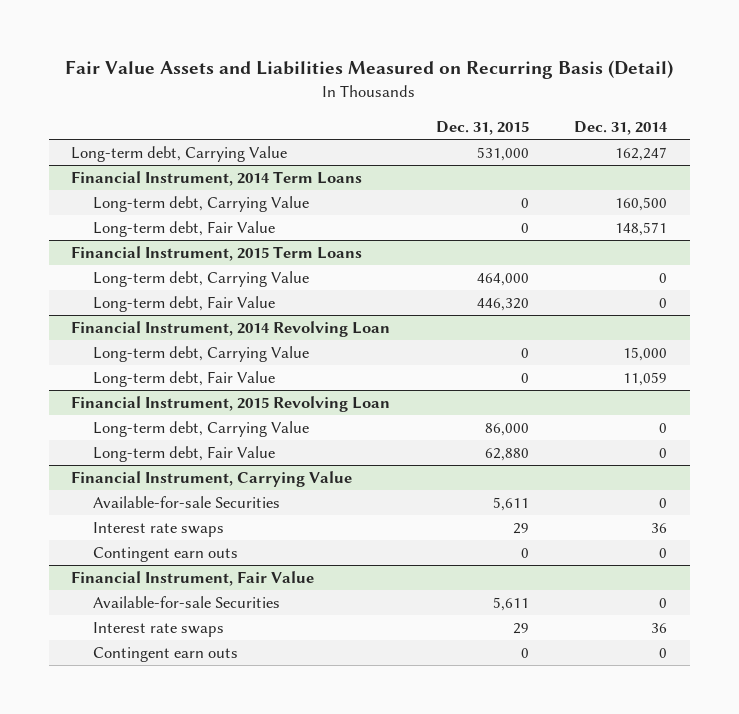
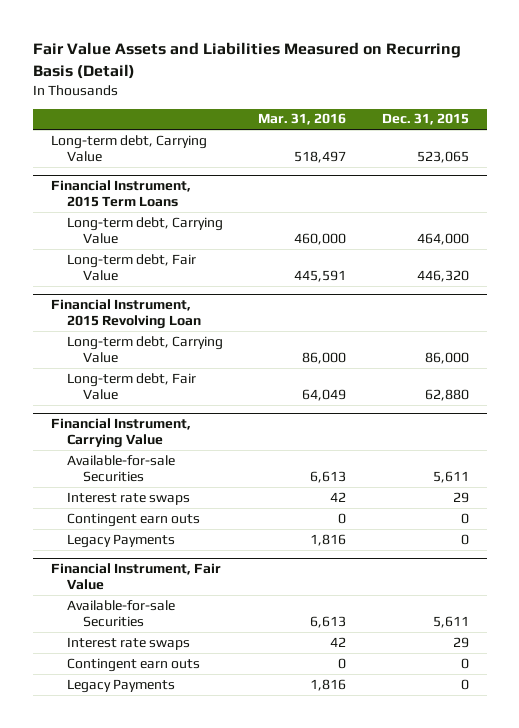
[574,120,669,135] Dec. 31, 2014 -> none
none -> [258,113,347,126] Mar. 31, 2016
[71,171,363,187] Financial Instrument, 2014 Term Loans -> none
[92,196,309,213] Long-term debt, Carrying Value -> none
[92,221,275,238] Long-term debt, Fair Value -> none
[476,147,529,162] 531,000 -> [416,151,469,164] 523,065
[71,321,391,338] Financial Instrument, 2014 Revolving Loan -> none
[92,346,309,363] Long-term debt, Carrying Value -> none
[92,371,275,388] Long-term debt, Fair Value -> none
none -> [66,533,175,548] Legacy Payments
none -> [66,678,175,693] Legacy Payments

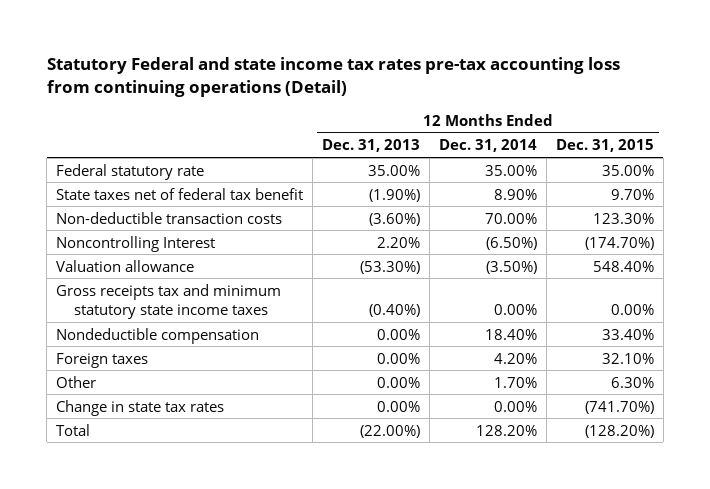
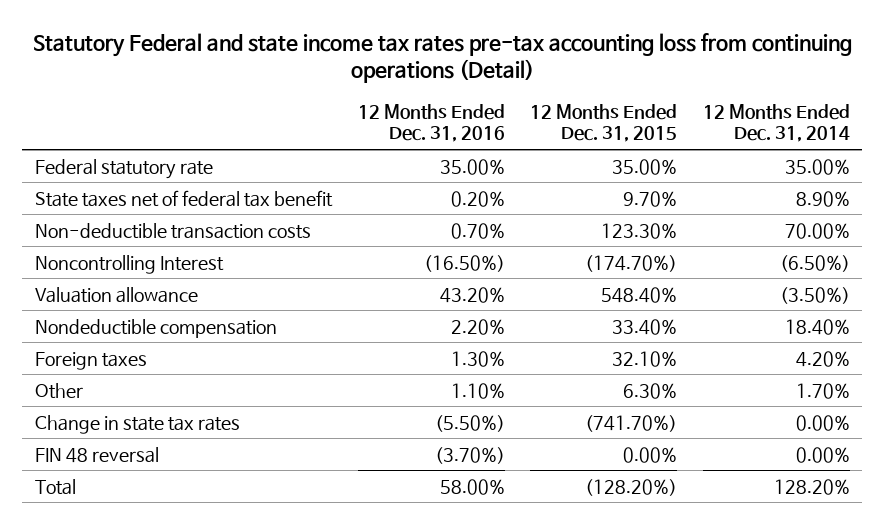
[322,139,421,153] Dec. 31, 2013 -> none
none -> [357,103,505,143] 12 Months Ended Dec. 31, 2016
[56,283,282,319] Gross receipts tax and minimum statutory state income taxes -> none
none -> [35,446,160,463] FIN 48 reversal

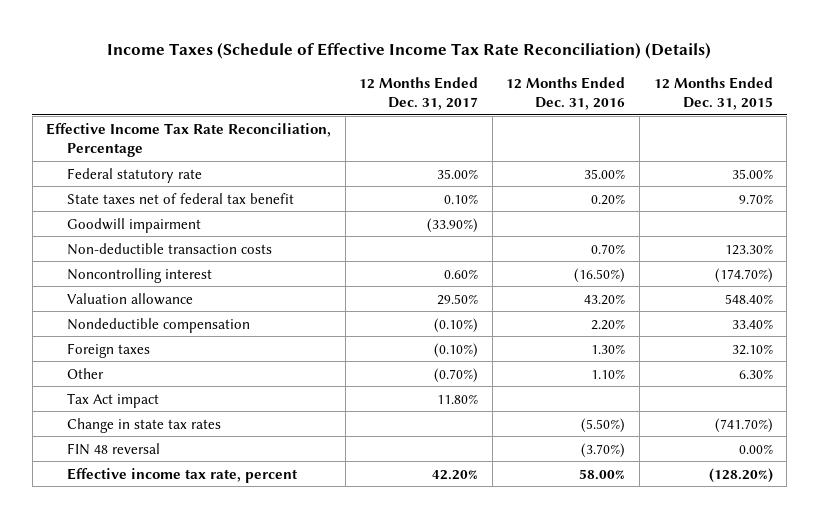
[33,32,853,84] Statutory Federal and state income tax rates pre-tax accounting loss from continuing operations (Detail) -> [107,42,712,60] Income Taxes (Schedule of Effective Income Tax Rate Reconciliation) (Details)
[702,103,850,143] 12 Months Ended Dec. 31, 2014 -> none
none -> [359,76,479,110] 12 Months Ended Dec. 31, 2017
none -> [46,122,332,157] Effective Income Tax Rate Reconciliation, Percentage
none -> [67,217,202,233] Goodwill impairment
[35,254,225,274] Noncontrolling Interest -> [67,267,213,283] Noncontrolling interest
none -> [67,392,160,408] Tax Act impact
[35,478,77,495] Total -> [67,467,299,483] Effective income tax rate, percent

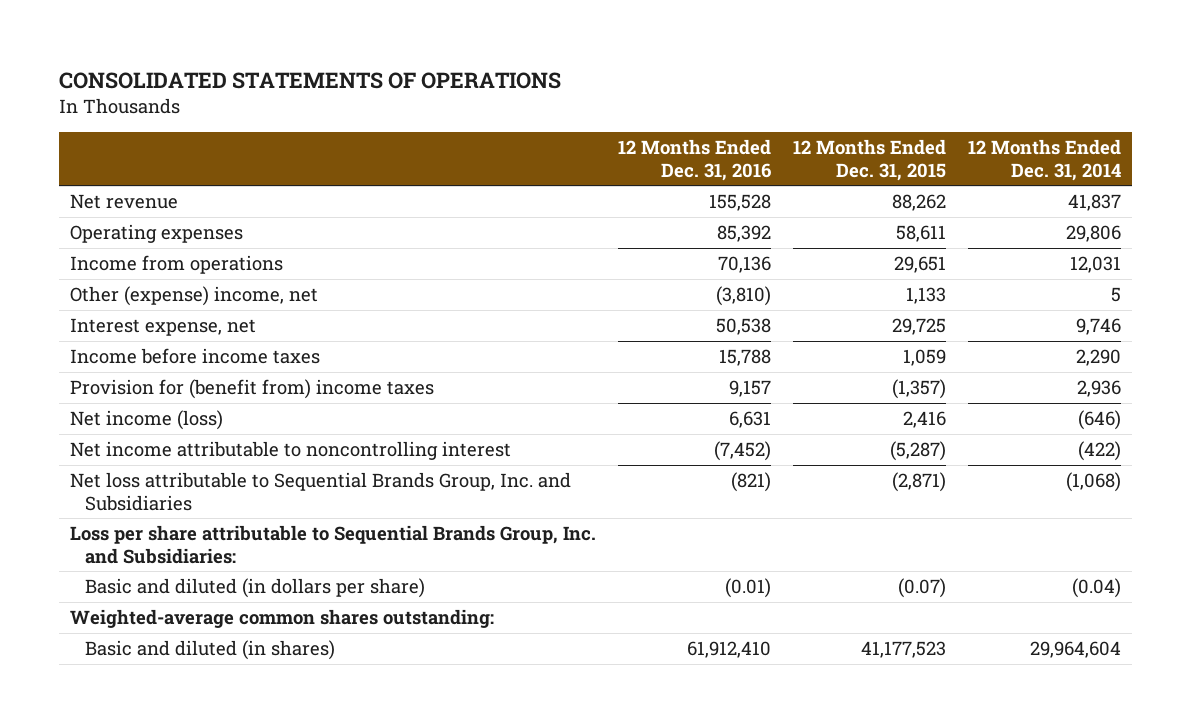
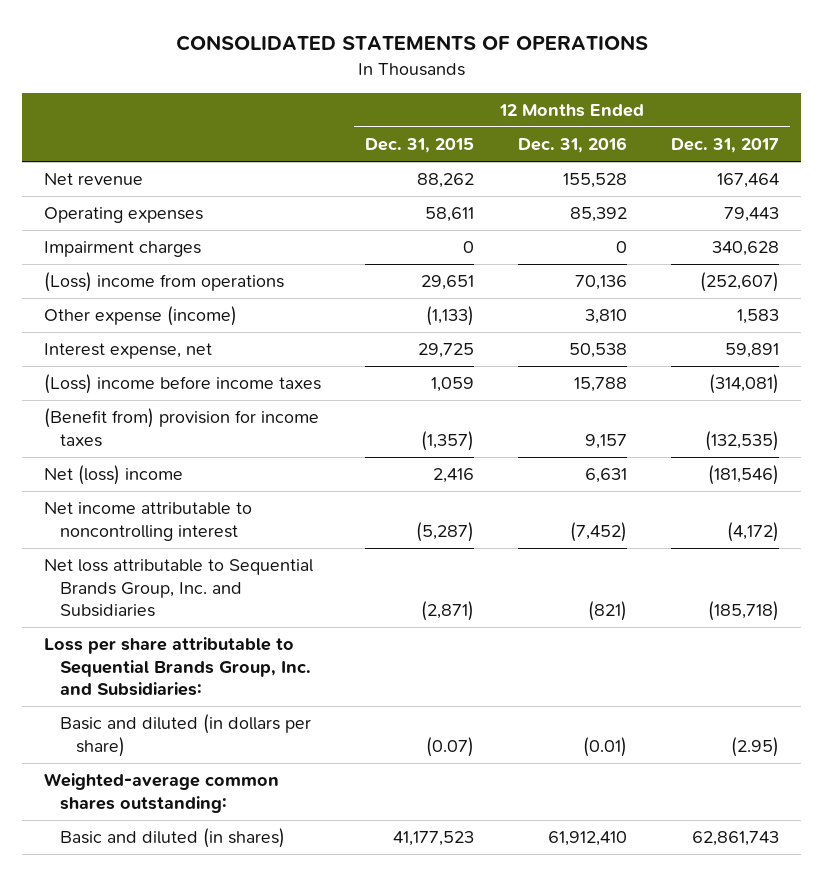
[967,139,1121,181] 12 Months Ended Dec. 31, 2014 -> none
none -> [671,138,780,154] Dec. 31, 2017
none -> [44,241,202,258] Impairment charges
[70,255,284,275] Income from operations -> [44,272,285,293] (Loss) income from operations
[70,286,319,307] Other (expense) income, net -> [44,306,238,327] Other expense (income)
[716,286,772,307] (3,810) -> [585,309,628,325] 3,810
[905,287,946,305] 1,133 -> [426,306,475,327] (1,133)
[70,348,321,365] Income before income taxes -> [44,374,322,395] (Loss) income before income taxes
[70,379,435,400] Provision for (benefit from) income taxes -> [44,408,320,447] (Benefit from) provision for income taxes
[70,410,224,431] Net income (loss) -> [44,465,184,486] Net (loss) income

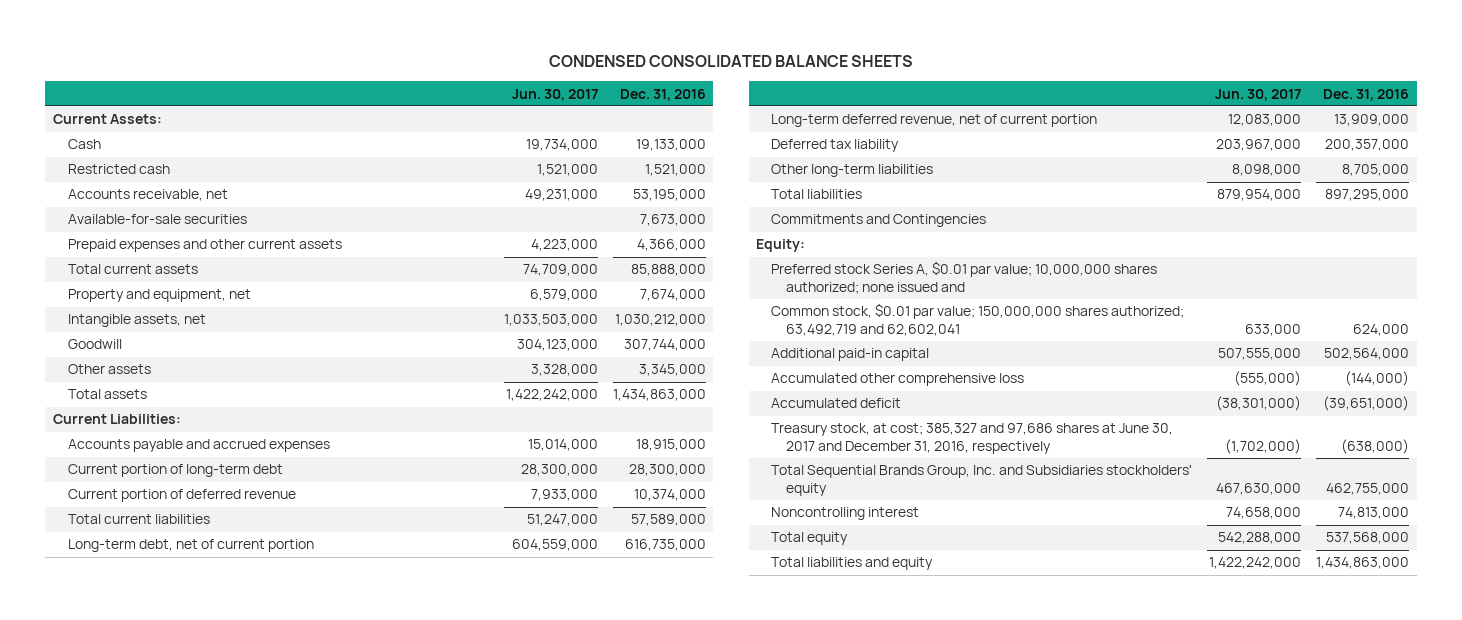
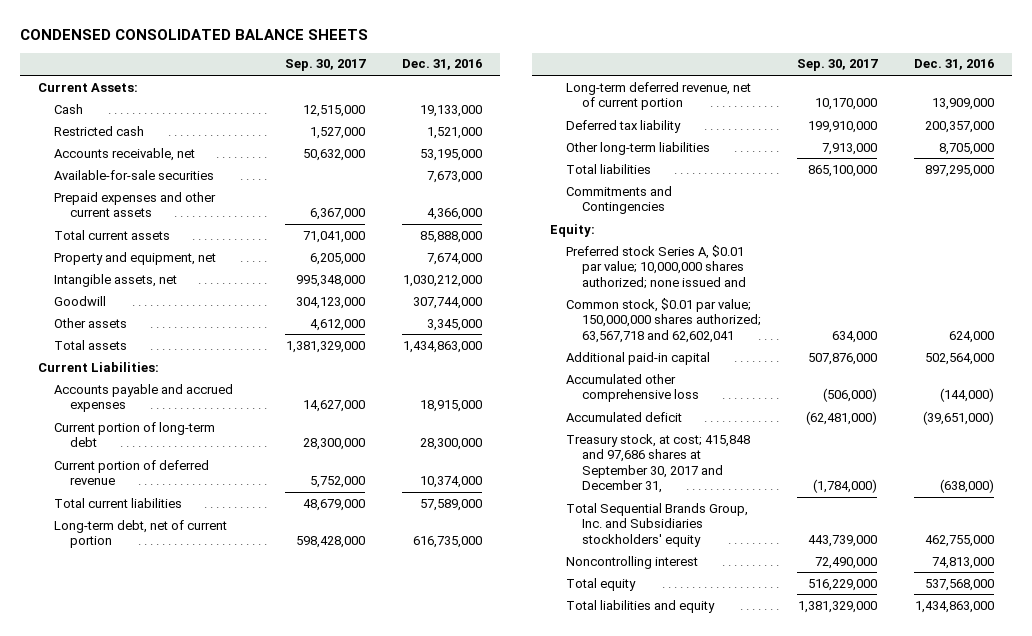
[511,88,598,101] Jun. 30, 2017 -> none
none -> [285,59,367,72] Sep. 30, 2017
[771,303,1185,337] Common stock, $0.01 par value; 150,000,000 shares authorized; 63,492,719 and 62,602,041 -> [566,297,762,343] Common stock, $0.01 par value; 150,000,000 shares authorized; 63,567,718 and 62,602,041
[771,423,1174,455] Treasury stock, at cost; 385,327 and 97,686 shares at June 30, 2017 and December 31, 2016, respectively -> [566,433,751,494] Treasury stock, at cost; 415,848 and 97,686 shares at September 30, 2017 and December 31,

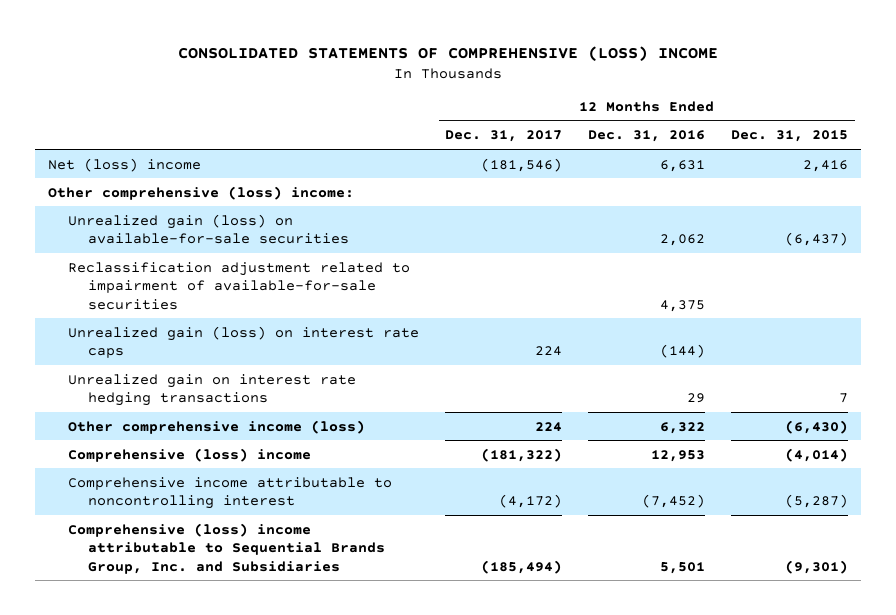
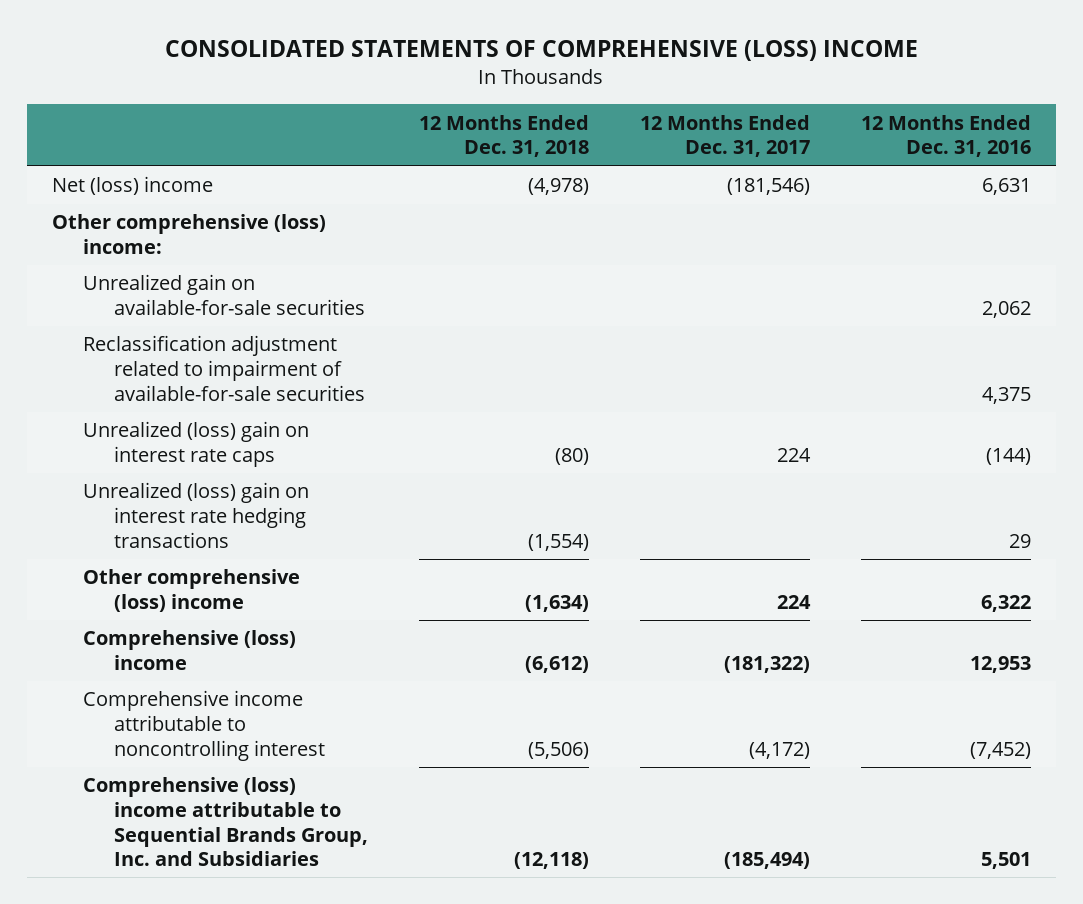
[731,130,849,143] Dec. 31, 2015 -> none
none -> [418,114,589,158] 12 Months Ended Dec. 31, 2018
[68,213,350,245] Unrealized gain (loss) on available-for-sale securities -> [82,274,365,316] Unrealized gain on available-for-sale securities
[68,325,420,359] Unrealized gain (loss) on interest rate caps -> [82,421,309,468] Unrealized (loss) gain on interest rate caps
[68,373,357,407] Unrealized gain on interest rate hedging transactions -> [82,482,309,548] Unrealized (loss) gain on interest rate hedging transactions
[68,419,366,434] Other comprehensive income (loss) -> [82,569,300,613] Other comprehensive (loss) income

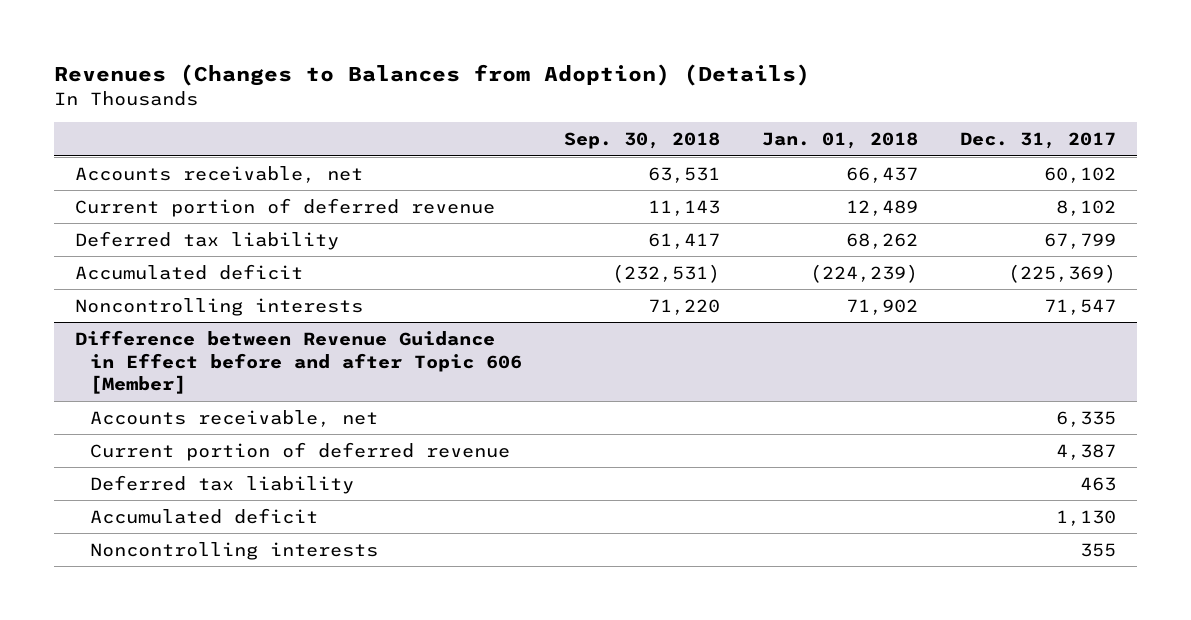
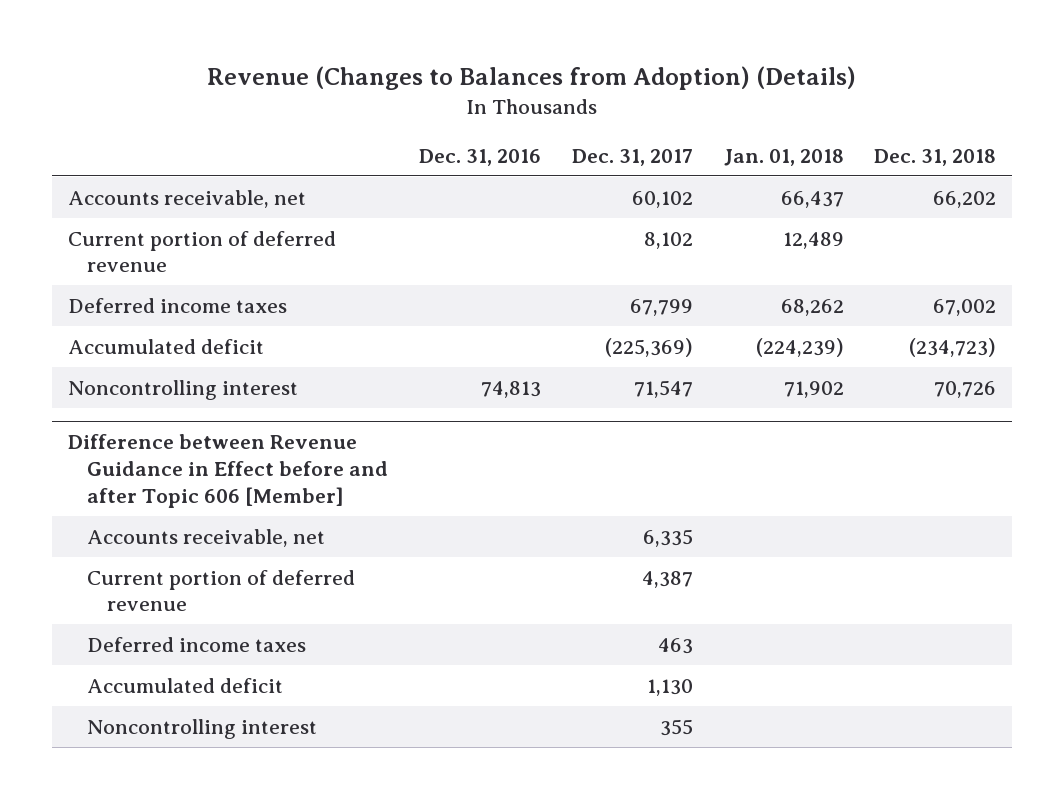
[53,64,810,87] Revenues (Changes to Balances from Adoption) (Details) -> [206,66,856,91] Revenue (Changes to Balances from Adoption) (Details)
[563,132,720,150] Sep. 30, 2018 -> none
none -> [419,148,542,166] Dec. 31, 2016
none -> [874,148,997,166] Dec. 31, 2018
[74,230,339,250] Deferred tax liability -> [67,297,287,313] Deferred income taxes
[74,297,363,316] Noncontrolling interests -> [67,379,298,400] Noncontrolling interest
[89,474,354,494] Deferred tax liability -> [87,636,307,652] Deferred income taxes
[89,541,378,560] Noncontrolling interests -> [87,718,318,739] Noncontrolling interest

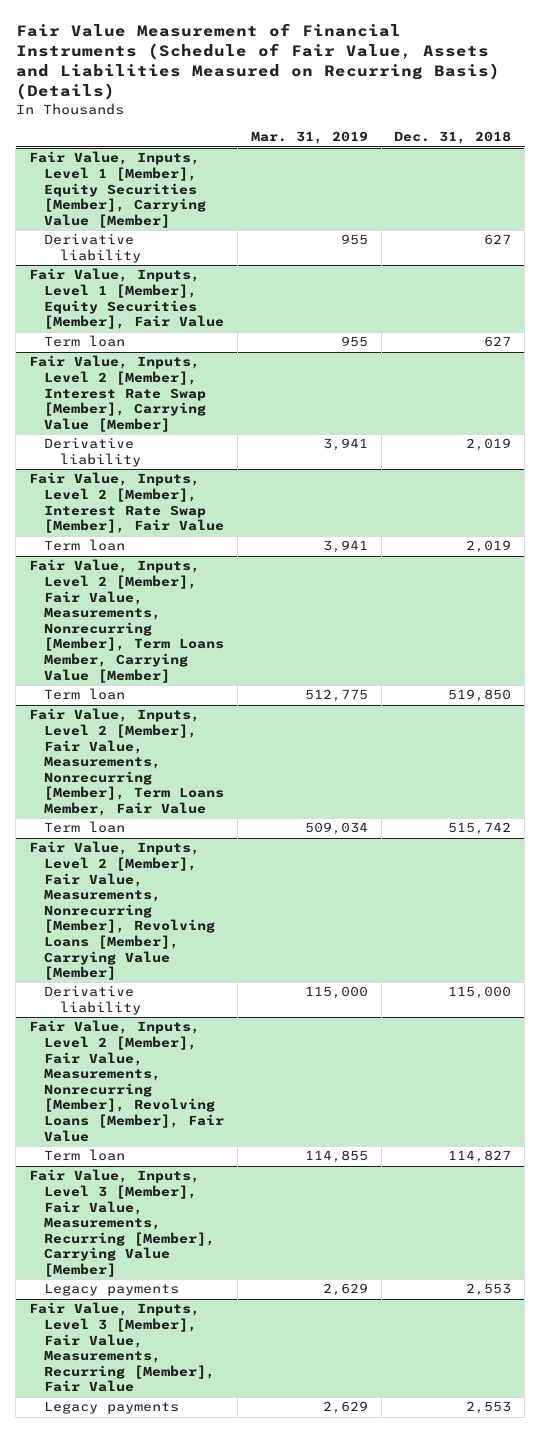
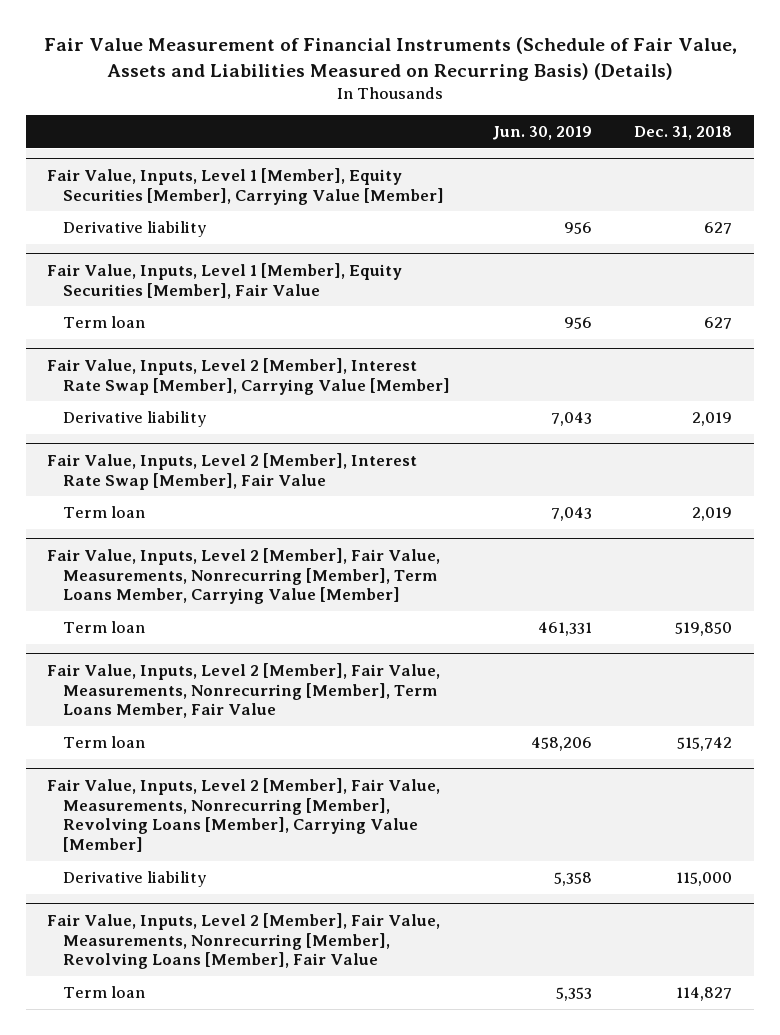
[250,131,368,145] Mar. 31, 2019 -> none
none -> [492,126,593,141] Jun. 30, 2019
[29,1169,216,1277] Fair Value, Inputs, Level 3 [Member], Fair Value, Measurements, Recurring [Member], Carrying Value [Member] -> none
[44,1283,180,1297] Legacy payments -> none
[29,1302,216,1393] Fair Value, Inputs, Level 3 [Member], Fair Value, Measurements, Recurring [Member], Fair Value -> none
[44,1401,180,1415] Legacy payments -> none

